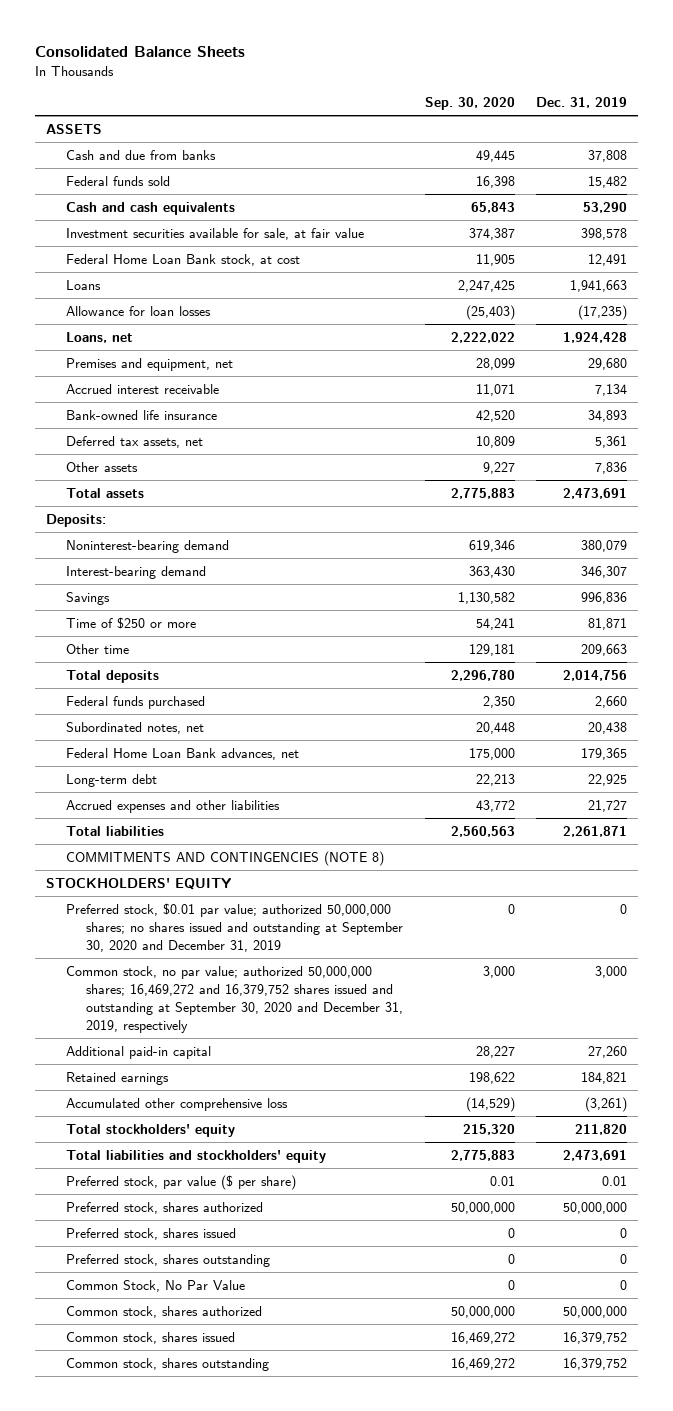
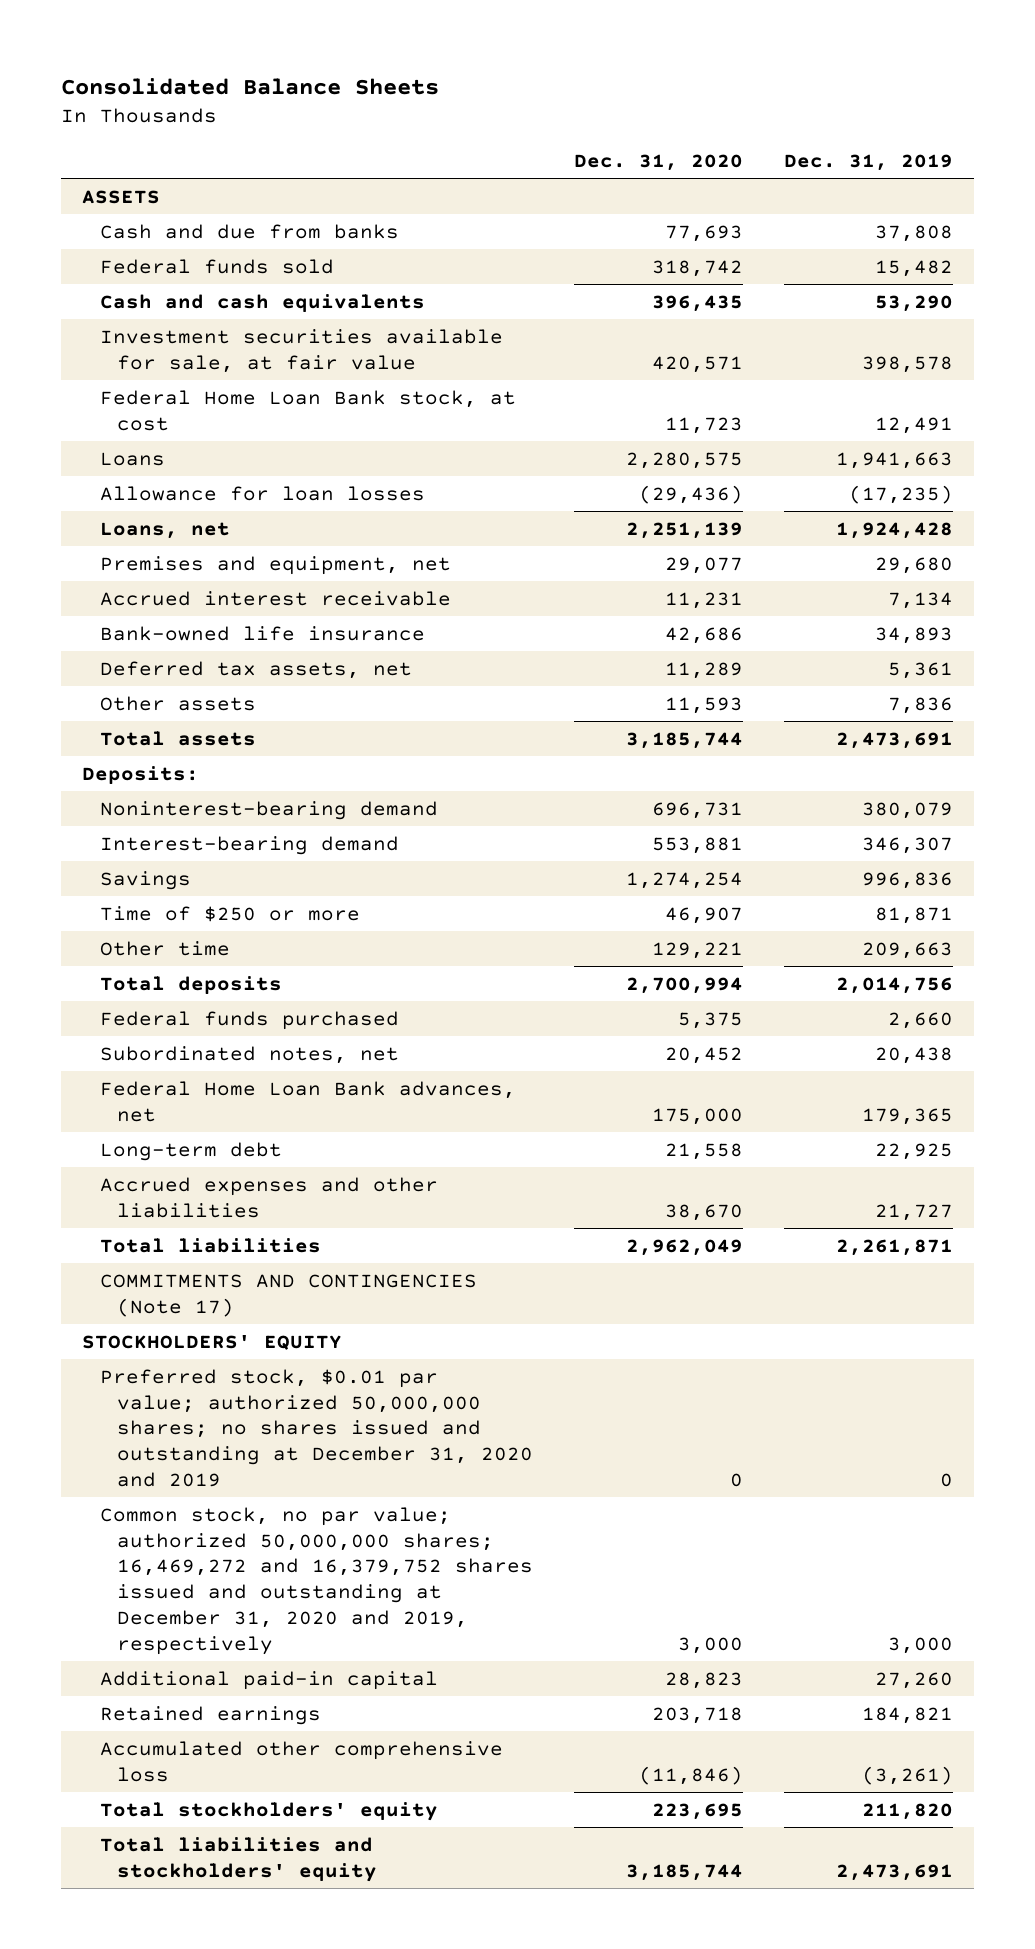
[424,97,515,111] Sep. 30, 2020 -> none
none -> [574,154,744,172] Dec. 31, 2020
[66,850,385,866] COMMITMENTS AND CONTINGENCIES (NOTE 8) -> [99,1273,477,1317] COMMITMENTS AND CONTINGENCIES (Note 17)
[66,902,403,952] Preferred stock, $0.01 par value; authorized 50,000,000 shares; no shares issued and outstanding at September 30, 2020 and December 31, 2019 -> [99,1368,534,1488] Preferred stock, $0.01 par value; authorized 50,000,000 shares; no shares issued and outstanding at December 31, 2020 and 2019
[66,965,403,1033] Common stock, no par value; authorized 50,000,000 shares; 16,469,272 and 16,379,752 shares issued and outstanding at September 30, 2020 and December 31, 2019, respectively -> [99,1506,534,1655] Common stock, no par value; authorized 50,000,000 shares; 16,469,272 and 16,379,752 shares issued and outstanding at December 31, 2020 and 2019, respectively
[66,1174,297,1190] Preferred stock, par value ($ per share) -> none
[66,1201,264,1214] Preferred stock, shares authorized -> none
[66,1227,237,1240] Preferred stock, shares issued -> none
[66,1253,271,1267] Preferred stock, shares outstanding -> none
[66,1279,246,1292] Common Stock, No Par Value -> none
[66,1305,263,1318] Common stock, shares authorized -> none
[66,1331,236,1344] Common stock, shares issued -> none
[66,1357,270,1371] Common stock, shares outstanding -> none

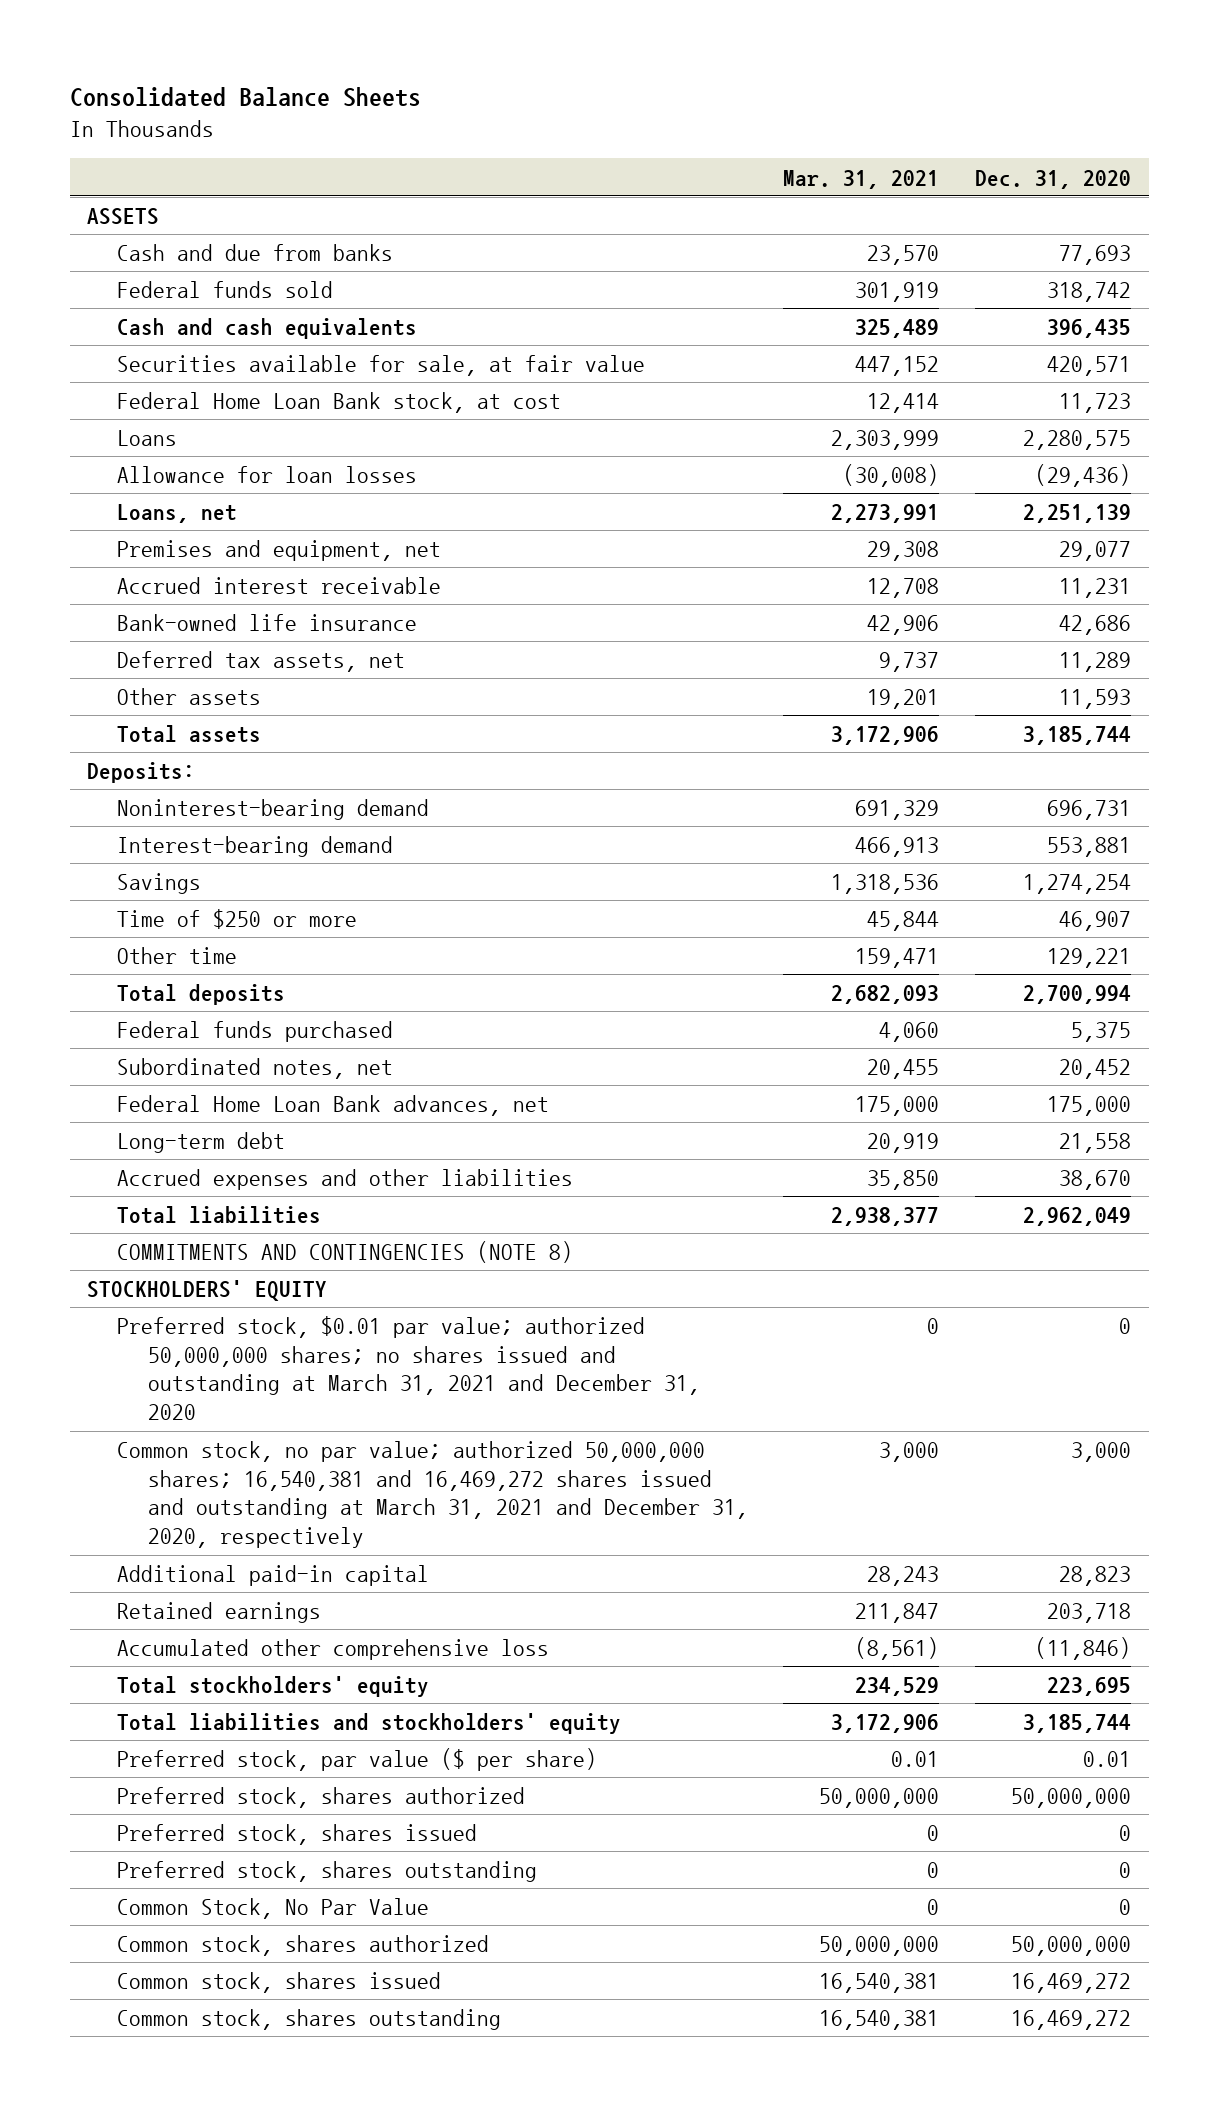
[784,154,954,172] Dec. 31, 2019 -> none
none -> [783,169,940,189] Mar. 31, 2021
[99,328,503,373] Investment securities available for sale, at fair value -> [117,355,646,377] Securities available for sale, at fair value
[99,1273,477,1317] COMMITMENTS AND CONTINGENCIES (Note 17) -> [117,1241,574,1264] COMMITMENTS AND CONTINGENCIES (NOTE 8)
[99,1368,534,1488] Preferred stock, $0.01 par value; authorized 50,000,000 shares; no shares issued and outstanding at December 31, 2020 and 2019 -> [117,1316,700,1421] Preferred stock, $0.01 par value; authorized 50,000,000 shares; no shares issued and outstanding at March 31, 2021 and December 31, 2020
[99,1506,534,1655] Common stock, no par value; authorized 50,000,000 shares; 16,469,272 and 16,379,752 shares issued and outstanding at December 31, 2020 and 2019, respectively -> [117,1441,748,1549] Common stock, no par value; authorized 50,000,000 shares; 16,540,381 and 16,469,272 shares issued and outstanding at March 31, 2021 and December 31, 2020, respectively
none -> [117,1748,598,1772] Preferred stock, par value ($ per share)
none -> [117,1787,526,1809] Preferred stock, shares authorized
none -> [117,1824,478,1846] Preferred stock, shares issued
none -> [117,1861,538,1883] Preferred stock, shares outstanding
none -> [117,1898,430,1920] Common Stock, No Par Value
none -> [117,1935,490,1957] Common stock, shares authorized
none -> [117,1972,442,1994] Common stock, shares issued
none -> [117,2009,502,2031] Common stock, shares outstanding

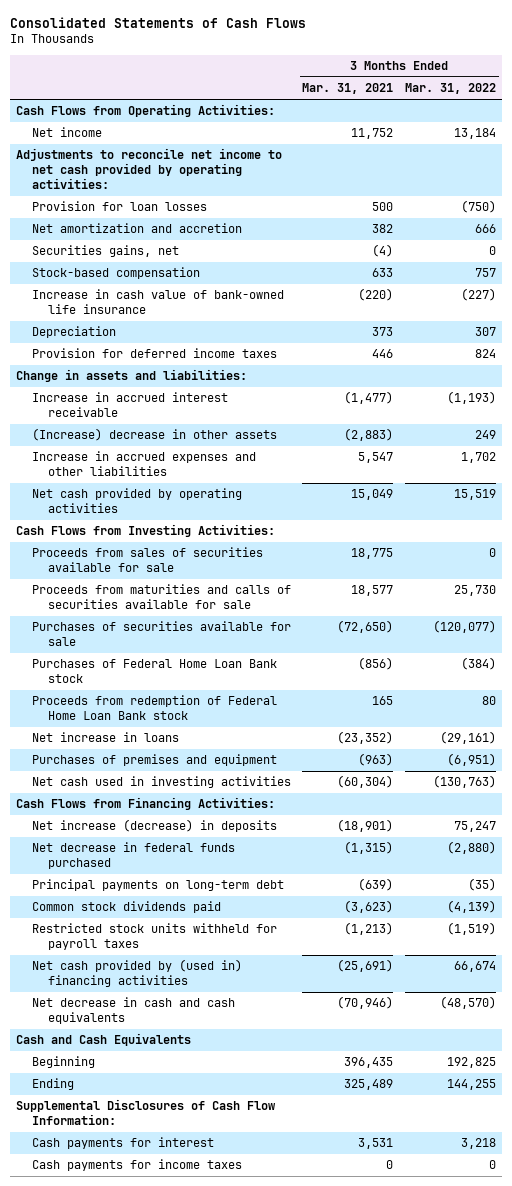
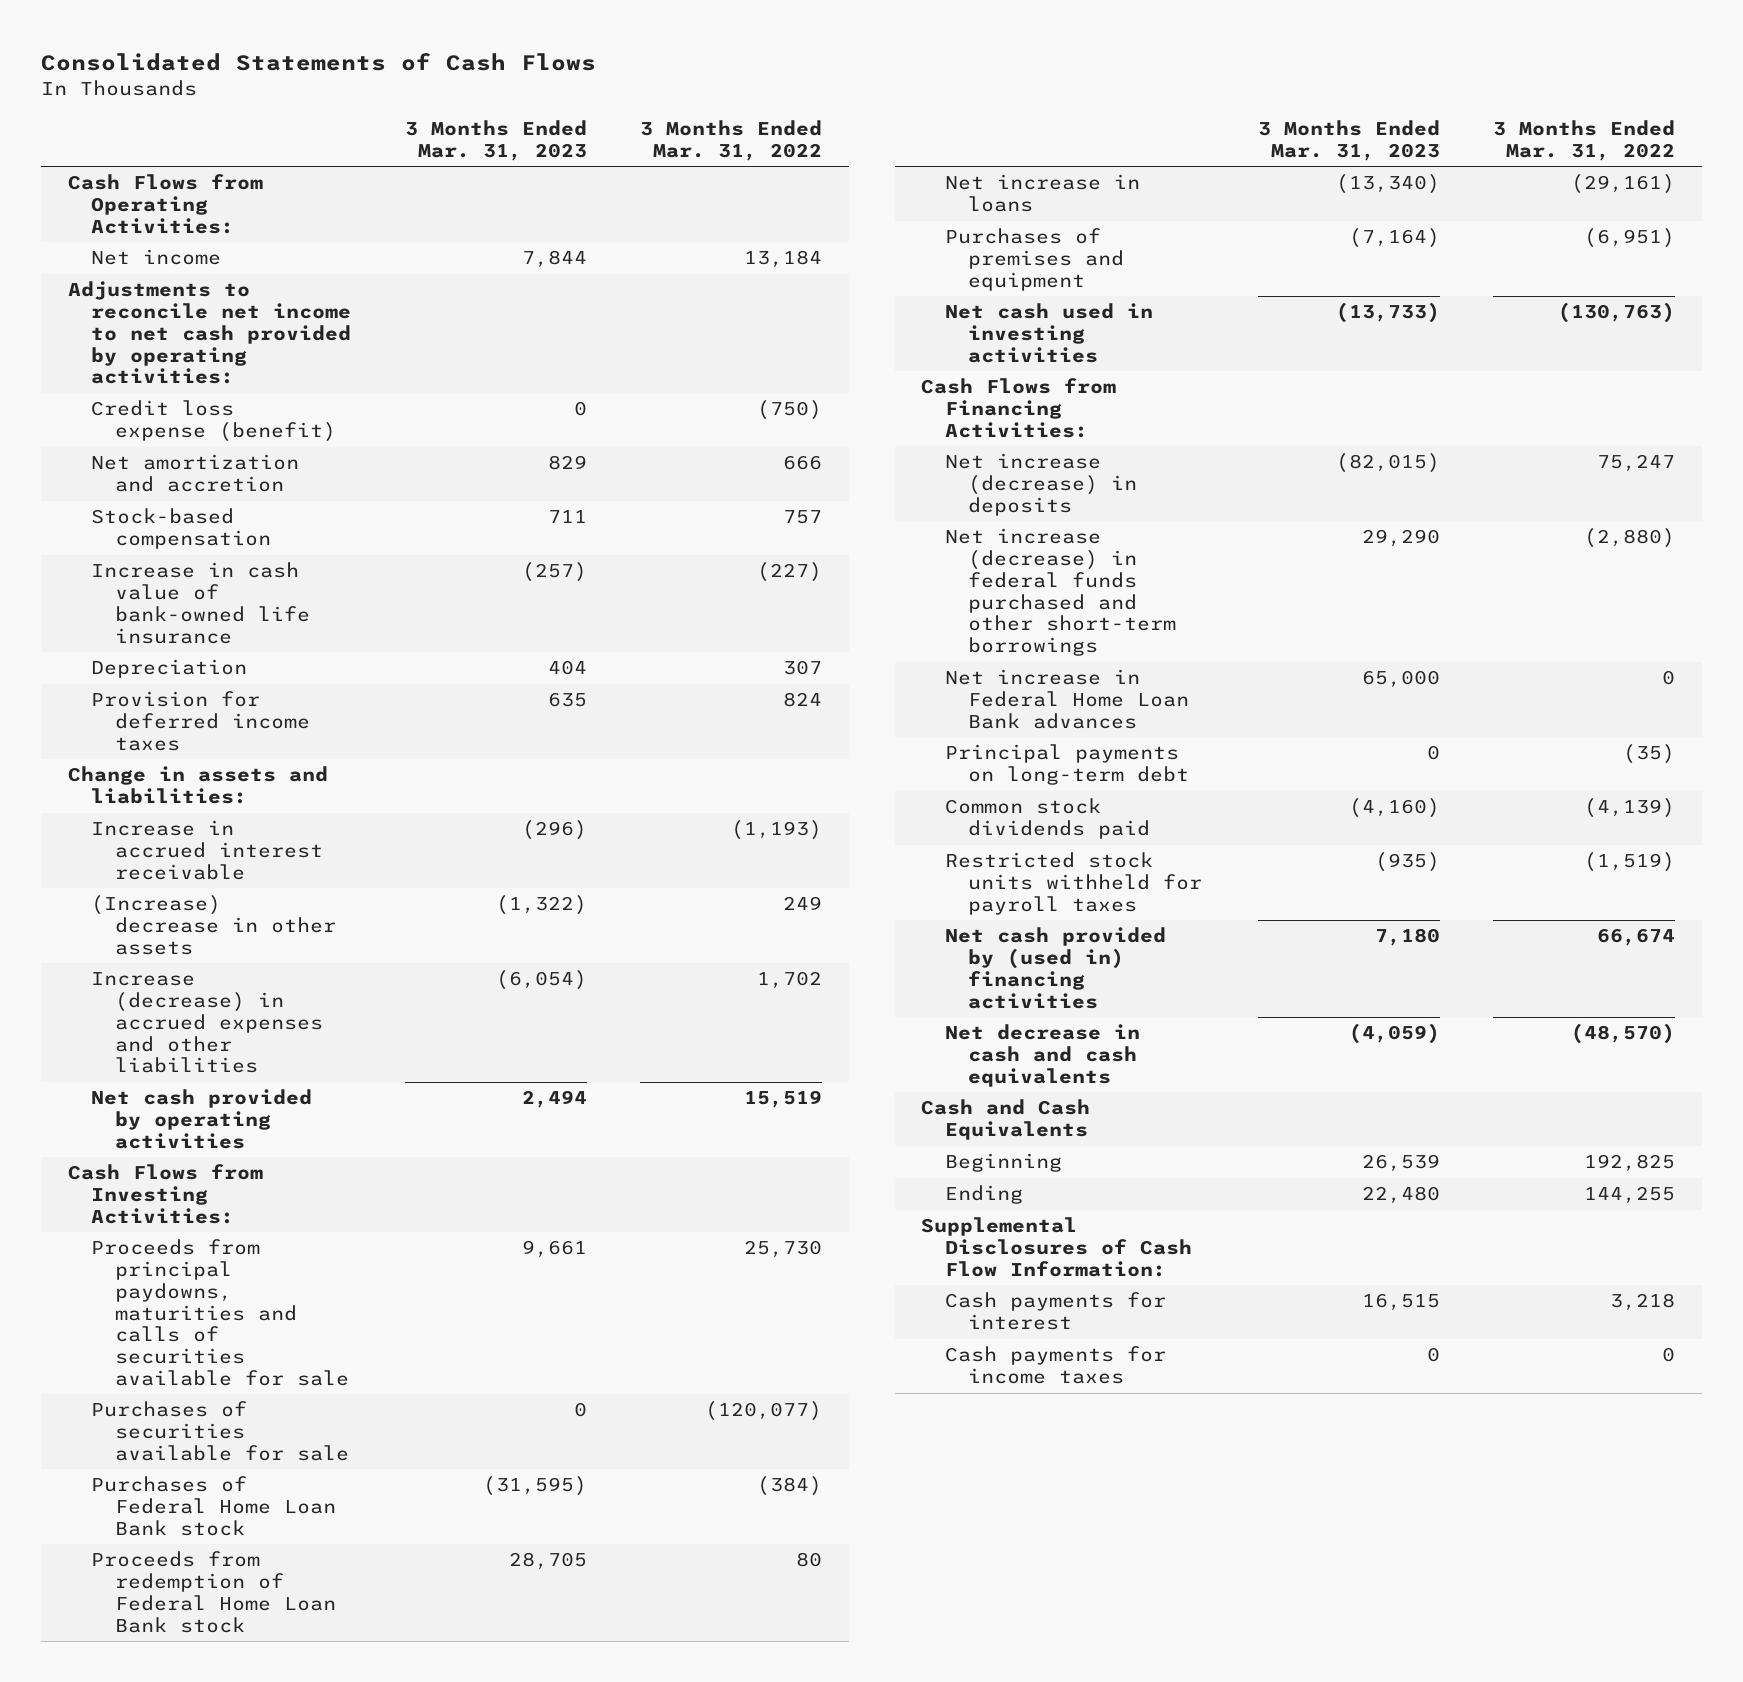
[302,83,394,95] Mar. 31, 2021 -> none
none -> [404,120,587,161] 3 Months Ended Mar. 31, 2023
[31,201,207,212] Provision for loan losses -> [91,400,336,443] Credit loss expense (benefit)
[31,245,179,258] Securities gains, net -> none
[31,451,256,476] Increase in accrued expenses and other liabilities -> [91,972,323,1074] Increase (decrease) in accrued expenses and other liabilities
[31,547,263,572] Proceeds from sales of securities available for sale -> none
[31,584,291,609] Proceeds from maturities and calls of securities available for sale -> [91,1239,349,1386] Proceeds from principal paydowns, maturities and calls of securities available for sale
[31,842,235,869] Net decrease in federal funds purchased -> [944,528,1176,656] Net increase (decrease) in federal funds purchased and other short-term borrowings
none -> [944,669,1189,729] Net increase in Federal Home Loan Bank advances

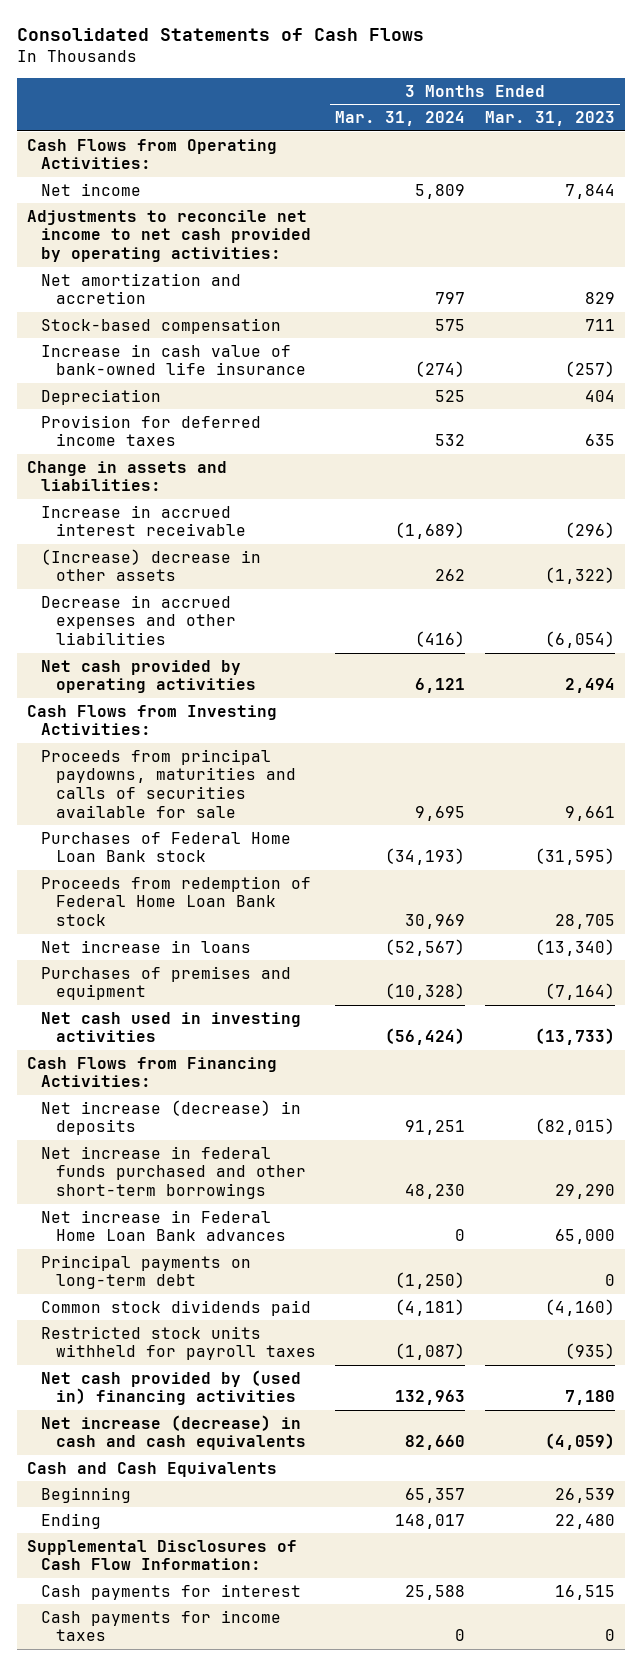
[640,120,823,161] 3 Months Ended Mar. 31, 2022 -> none
none -> [335,111,466,127] Mar. 31, 2024
[91,400,336,443] Credit loss expense (benefit) -> none
[91,972,323,1074] Increase (decrease) in accrued expenses and other liabilities -> [41,594,236,646] Decrease in accrued expenses and other liabilities
[91,1401,349,1461] Purchases of securities available for sale -> none
[944,528,1176,656] Net increase (decrease) in federal funds purchased and other short-term borrowings -> [41,1145,306,1200] Net increase in federal funds purchased and other short-term borrowings
[944,1024,1140,1087] Net decrease in cash and cash equivalents -> [41,1414,306,1451] Net increase (decrease) in cash and cash equivalents

